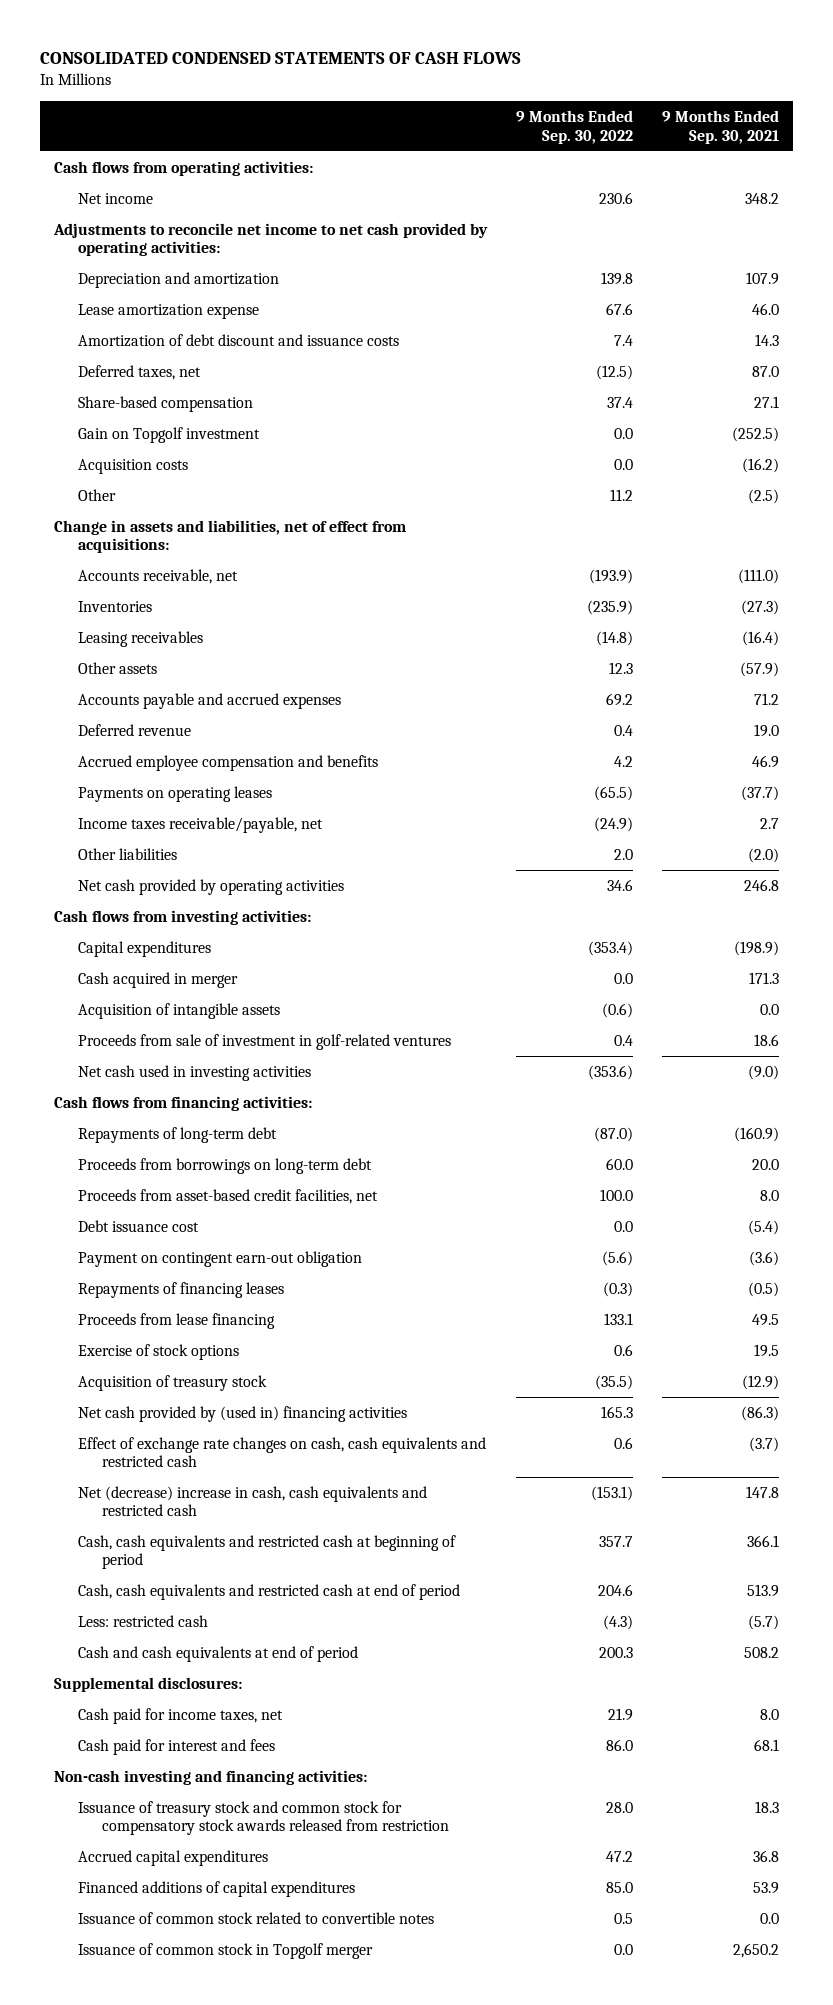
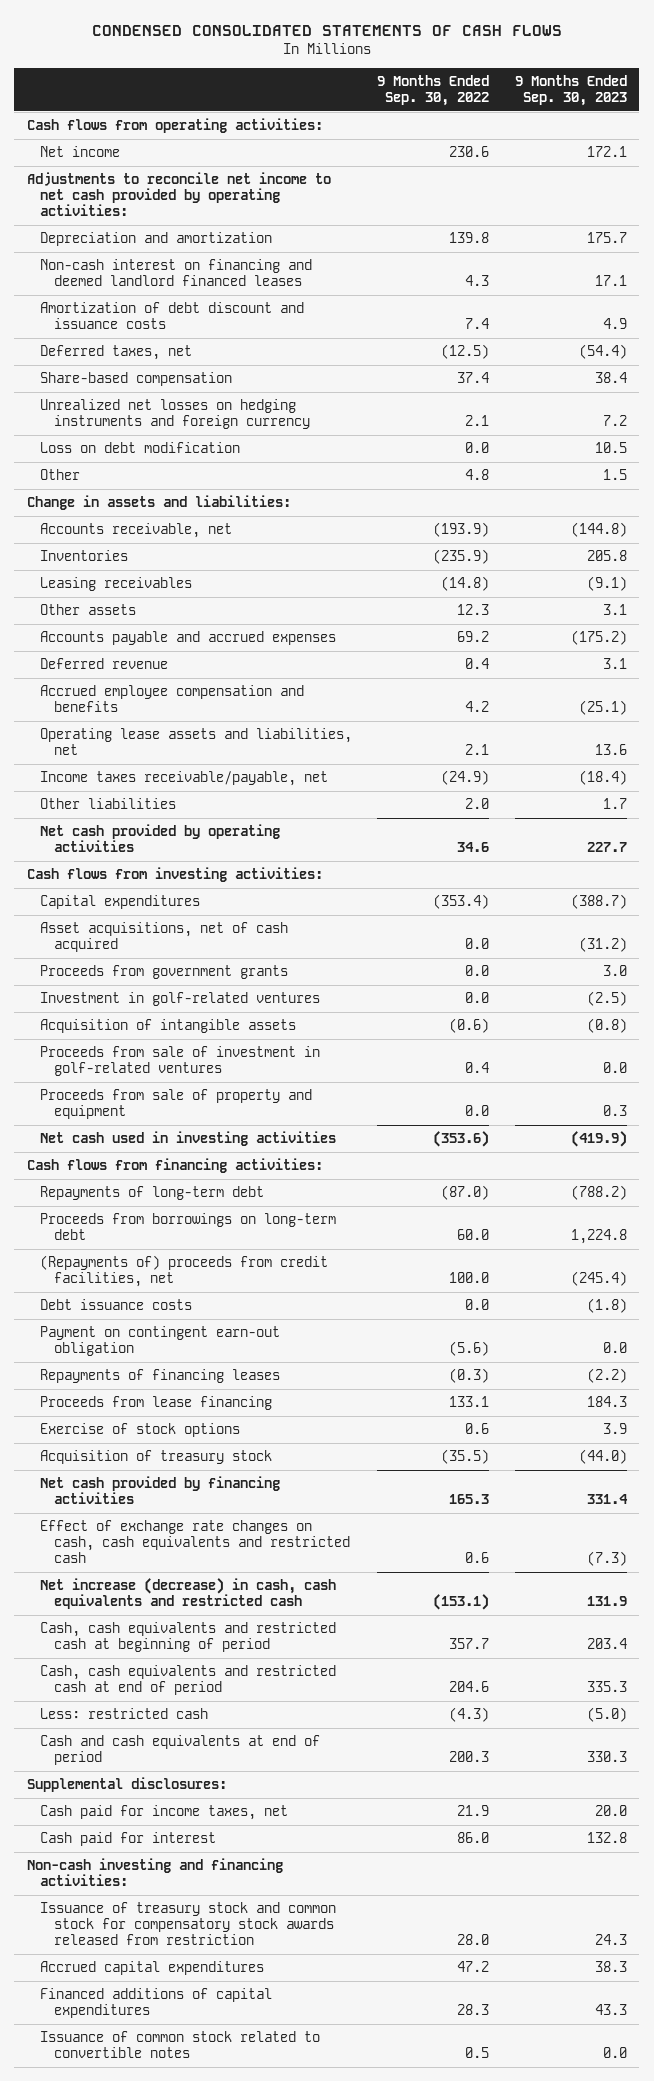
[39,52,521,65] CONSOLIDATED CONDENSED STATEMENTS OF CASH FLOWS -> [91,24,562,36] CONDENSED CONSOLIDATED STATEMENTS OF CASH FLOWS
[662,109,780,144] 9 Months Ended Sep. 30, 2021 -> none
none -> [514,75,627,107] 9 Months Ended Sep. 30, 2023
[78,303,260,319] Lease amortization expense -> none
none -> [40,259,313,287] Non-cash interest on financing and deemed landlord financed leases
[78,426,261,443] Gain on Topgolf investment -> none
[78,458,189,474] Acquisition costs -> none
none -> [40,399,310,430] Unrealized net losses on hedging instruments and foreign currency
none -> [40,442,241,454] Loss on debt modification
[610,488,634,501] 11.2 -> [465,469,490,481] 4.8
[54,519,407,554] Change in assets and liabilities, net of effect from acquisitions: -> [27,495,292,511] Change in assets and liabilities:
[78,785,273,802] Payments on operating leases -> none
none -> [40,728,353,756] Operating lease assets and liabilities, net
[78,971,239,988] Cash acquired in merger -> none
none -> [40,922,289,953] Asset acquisitions, net of cash acquired
none -> [40,965,289,980] Proceeds from government grants
none -> [40,992,321,1007] Investment in golf-related ventures
none -> [40,1089,313,1120] Proceeds from sale of property and equipment
[78,1188,379,1204] Proceeds from asset-based credit facilities, net -> [40,1255,329,1288] (Repayments of) proceeds from credit facilities, net
[78,1219,200,1232] Debt issuance cost -> [40,1299,193,1311] Debt issuance costs
[78,1405,408,1422] Net cash provided by (used in) financing activities -> [40,1476,281,1505] Net cash provided by financing activities
[78,1485,428,1517] Net (decrease) increase in cash, cash equivalents and restricted cash -> [40,1578,337,1610] Net increase (decrease) in cash, cash equivalents and restricted cash
[78,1738,276,1755] Cash paid for interest and fees -> [40,1832,217,1847] Cash paid for interest
[606,1881,634,1893] 85.0 -> [457,2004,490,2016] 28.3
[78,1942,374,1959] Issuance of common stock in Topgolf merger -> none

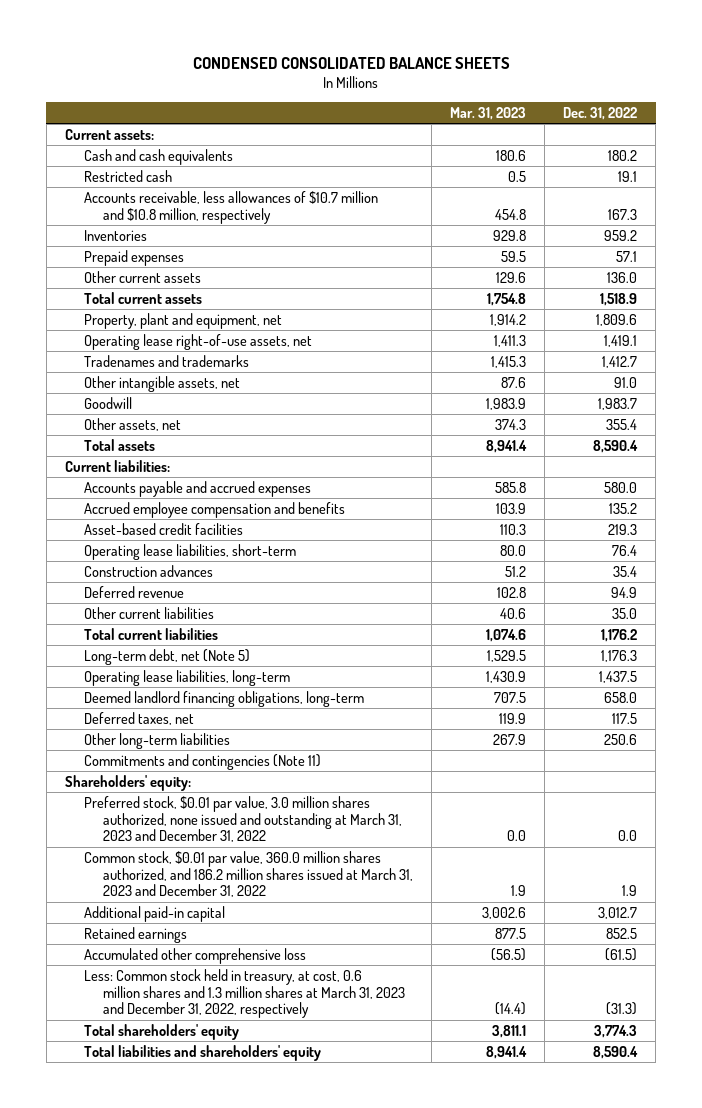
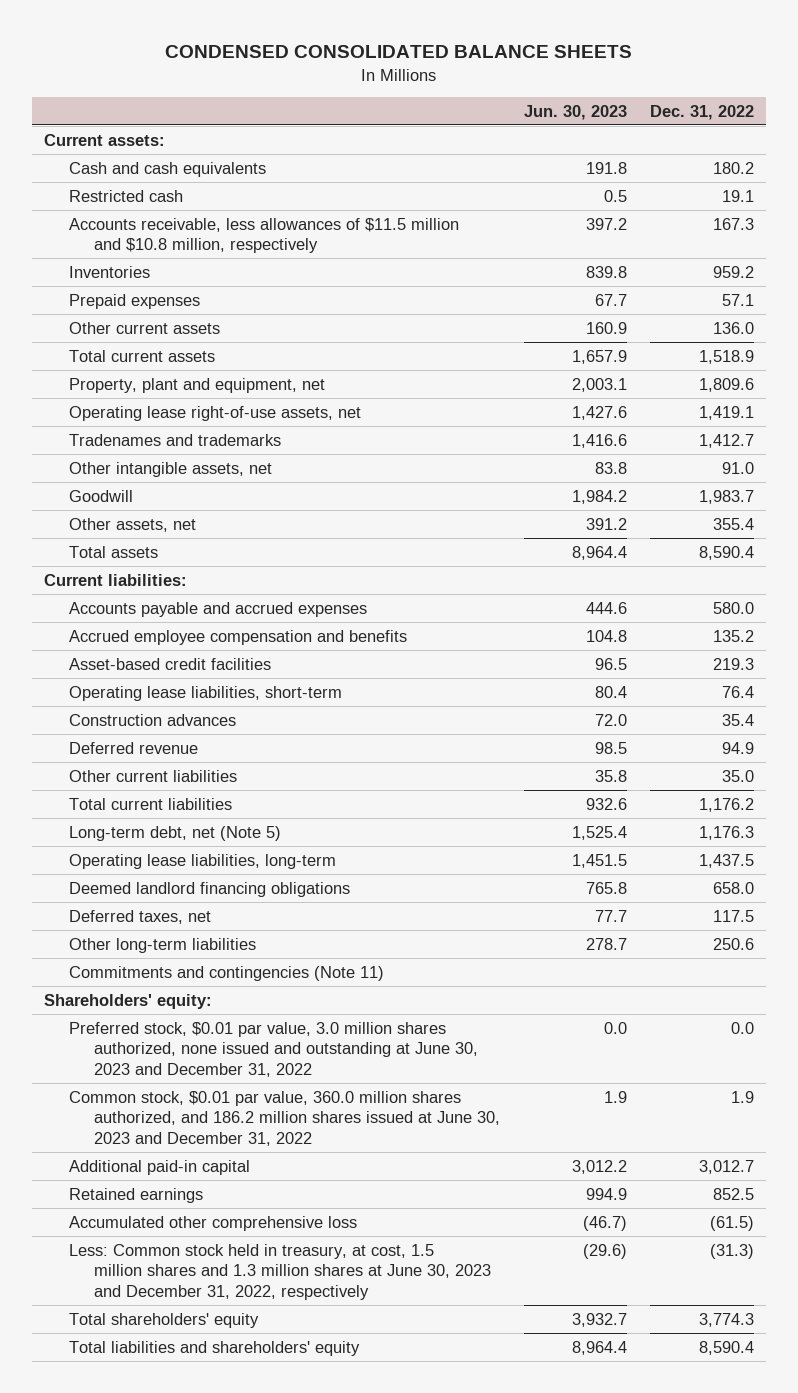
[450,107,527,121] Mar. 31, 2023 -> none
none -> [523,104,627,120] Jun. 30, 2023
[83,190,378,224] Accounts receivable, less allowances of $10.7 million and $10.8 million, respectively -> [69,217,460,254] Accounts receivable, less allowances of $11.5 million and $10.8 million, respectively
[83,690,364,707] Deemed landlord financing obligations, long-term -> [69,881,351,897] Deemed landlord financing obligations
[83,795,403,843] Preferred stock, $0.01 par value, 3.0 million shares authorized, none issued and outstanding at March 31, 2023 and December 31, 2022 -> [69,1021,479,1077] Preferred stock, $0.01 par value, 3.0 million shares authorized, none issued and outstanding at June 30, 2023 and December 31, 2022
[83,850,414,898] Common stock, $0.01 par value, 360.0 million shares authorized, and 186.2 million shares issued at March 31, 2023 and December 31, 2022 -> [69,1090,501,1146] Common stock, $0.01 par value, 360.0 million shares authorized, and 186.2 million shares issued at June 30, 2023 and December 31, 2022
[83,968,406,1019] Less: Common stock held in treasury, at cost, 0.6 million shares and 1.3 million shares at March 31, 2023 and December 31, 2022, respectively -> [69,1243,492,1300] Less: Common stock held in treasury, at cost, 1.5 million shares and 1.3 million shares at June 30, 2023 and December 31, 2022, respectively

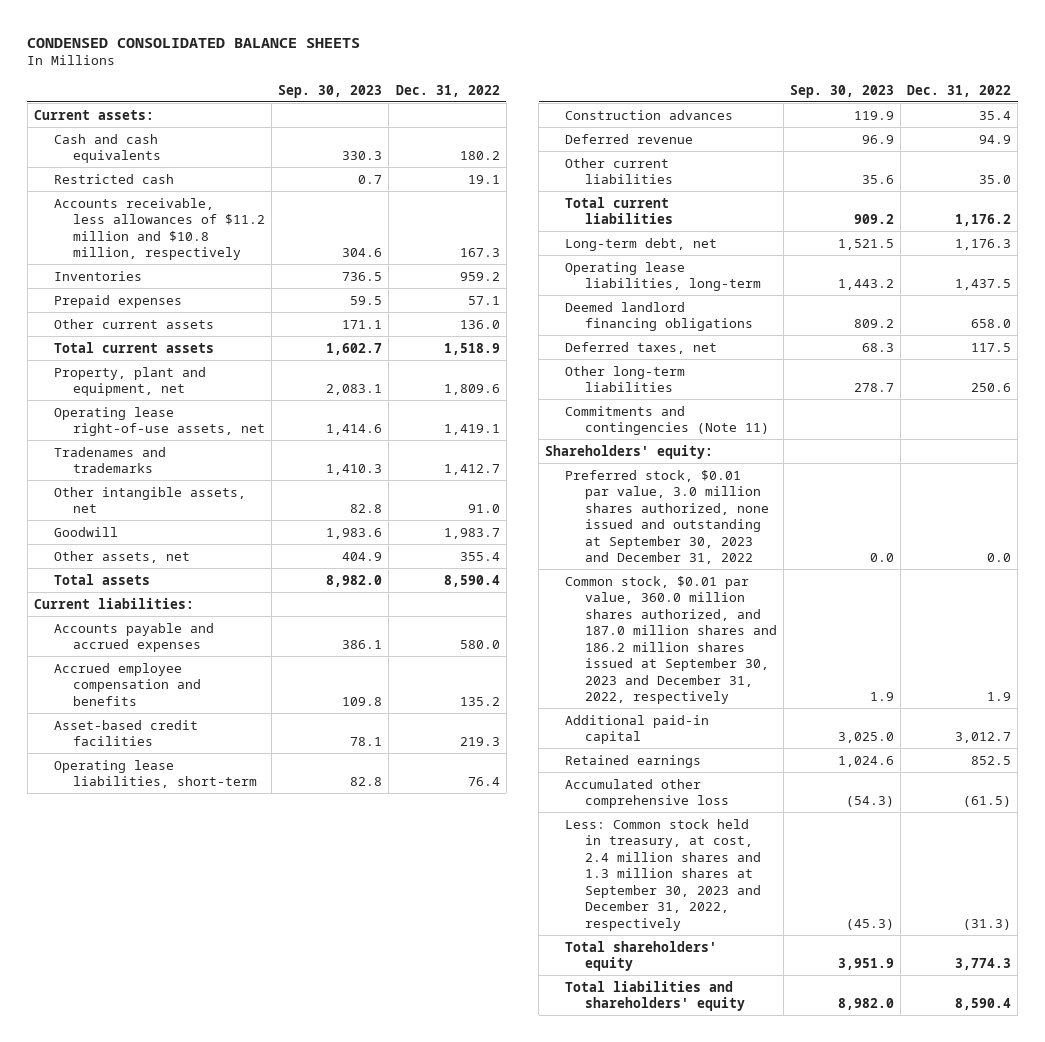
[523,104,627,120] Jun. 30, 2023 -> none
none -> [278,84,383,98] Sep. 30, 2023
[69,217,460,254] Accounts receivable, less allowances of $11.5 million and $10.8 million, respectively -> [53,197,266,261] Accounts receivable, less allowances of $11.2 million and $10.8 million, respectively
[69,825,282,841] Long-term debt, net (Note 5) -> [564,237,717,251] Long-term debt, net
[69,1021,479,1077] Preferred stock, $0.01 par value, 3.0 million shares authorized, none issued and outstanding at June 30, 2023 and December 31, 2022 -> [564,469,769,565] Preferred stock, $0.01 par value, 3.0 million shares authorized, none issued and outstanding at September 30, 2023 and December 31, 2022
[69,1090,501,1146] Common stock, $0.01 par value, 360.0 million shares authorized, and 186.2 million shares issued at June 30, 2023 and December 31, 2022 -> [564,575,777,705] Common stock, $0.01 par value, 360.0 million shares authorized, and 187.0 million shares and 186.2 million shares issued at September 30, 2023 and December 31, 2022, respectively
[69,1243,492,1300] Less: Common stock held in treasury, at cost, 1.5 million shares and 1.3 million shares at June 30, 2023 and December 31, 2022, respectively -> [564,818,761,931] Less: Common stock held in treasury, at cost, 2.4 million shares and 1.3 million shares at September 30, 2023 and December 31, 2022, respectively

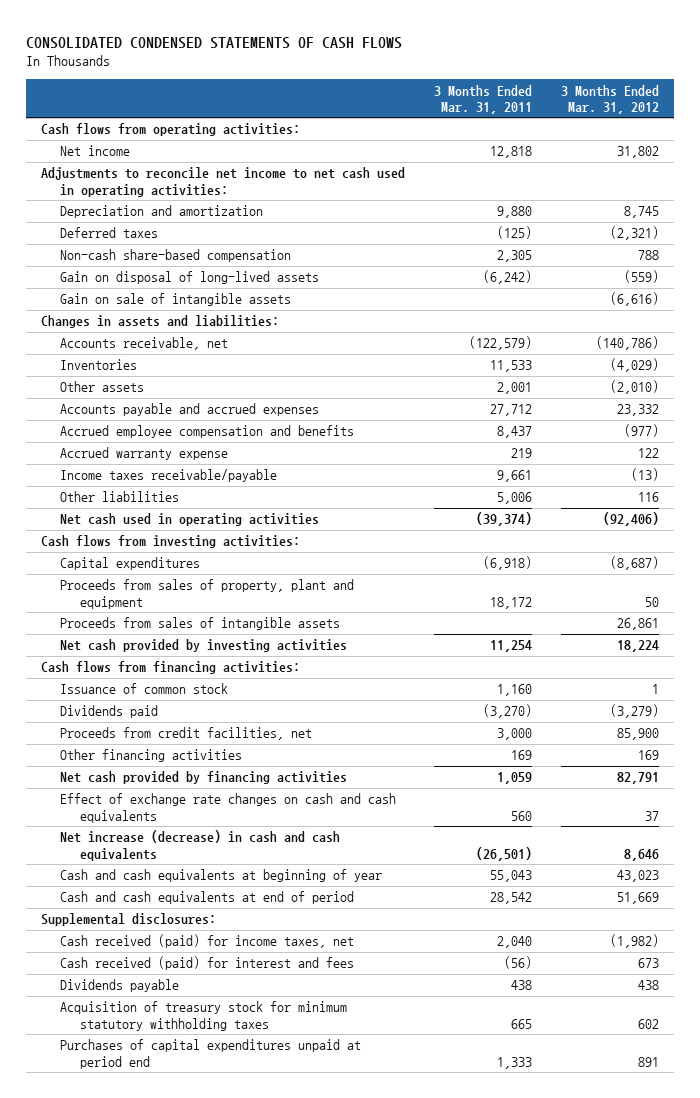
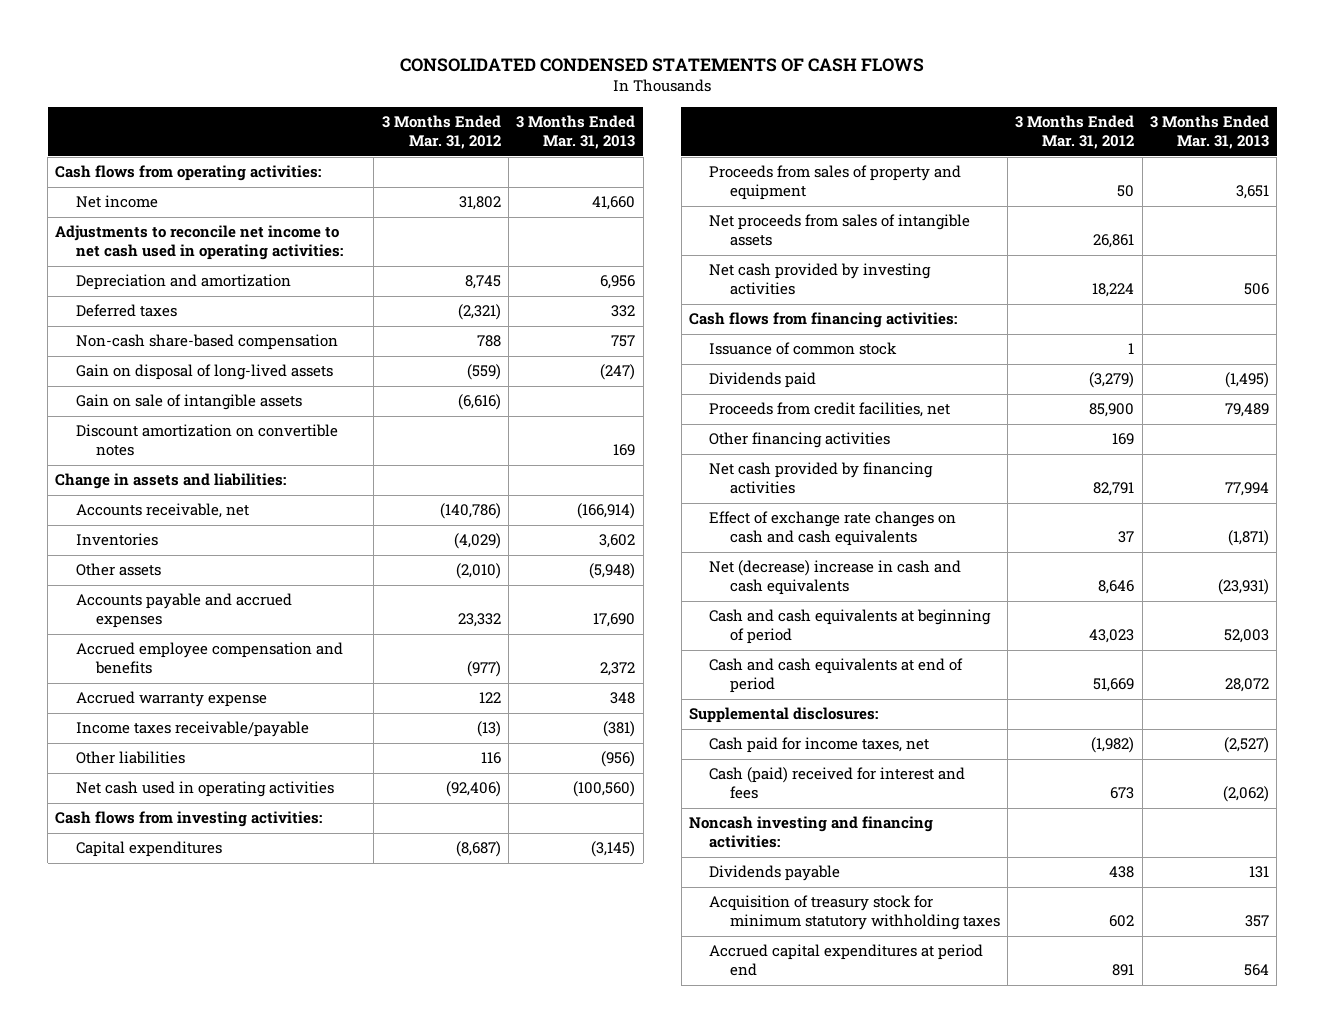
[433,84,532,114] 3 Months Ended Mar. 31, 2011 -> none
none -> [516,115,636,150] 3 Months Ended Mar. 31, 2013
none -> [75,424,338,457] Discount amortization on convertible notes
[40,315,279,329] Changes in assets and liabilities: -> [55,473,287,490] Change in assets and liabilities:
[60,579,355,609] Proceeds from sales of property, plant and equipment -> [709,165,962,201] Proceeds from sales of property and equipment
[60,617,341,631] Proceeds from sales of intangible assets -> [709,214,971,247] Net proceeds from sales of intangible assets
[60,830,341,861] Net increase (decrease) in cash and cash equivalents -> [709,560,962,596] Net (decrease) increase in cash and cash equivalents
[60,869,383,883] Cash and cash equivalents at beginning of year -> [709,609,992,645] Cash and cash equivalents at beginning of period
[60,934,355,949] Cash received (paid) for income taxes, net -> [709,737,930,754] Cash paid for income taxes, net
[60,956,355,971] Cash received (paid) for interest and fees -> [709,767,966,800] Cash (paid) received for interest and fees
none -> [688,816,933,849] Noncash investing and financing activities:
[60,1039,362,1069] Purchases of capital expenditures unpaid at period end -> [709,944,984,977] Accrued capital expenditures at period end

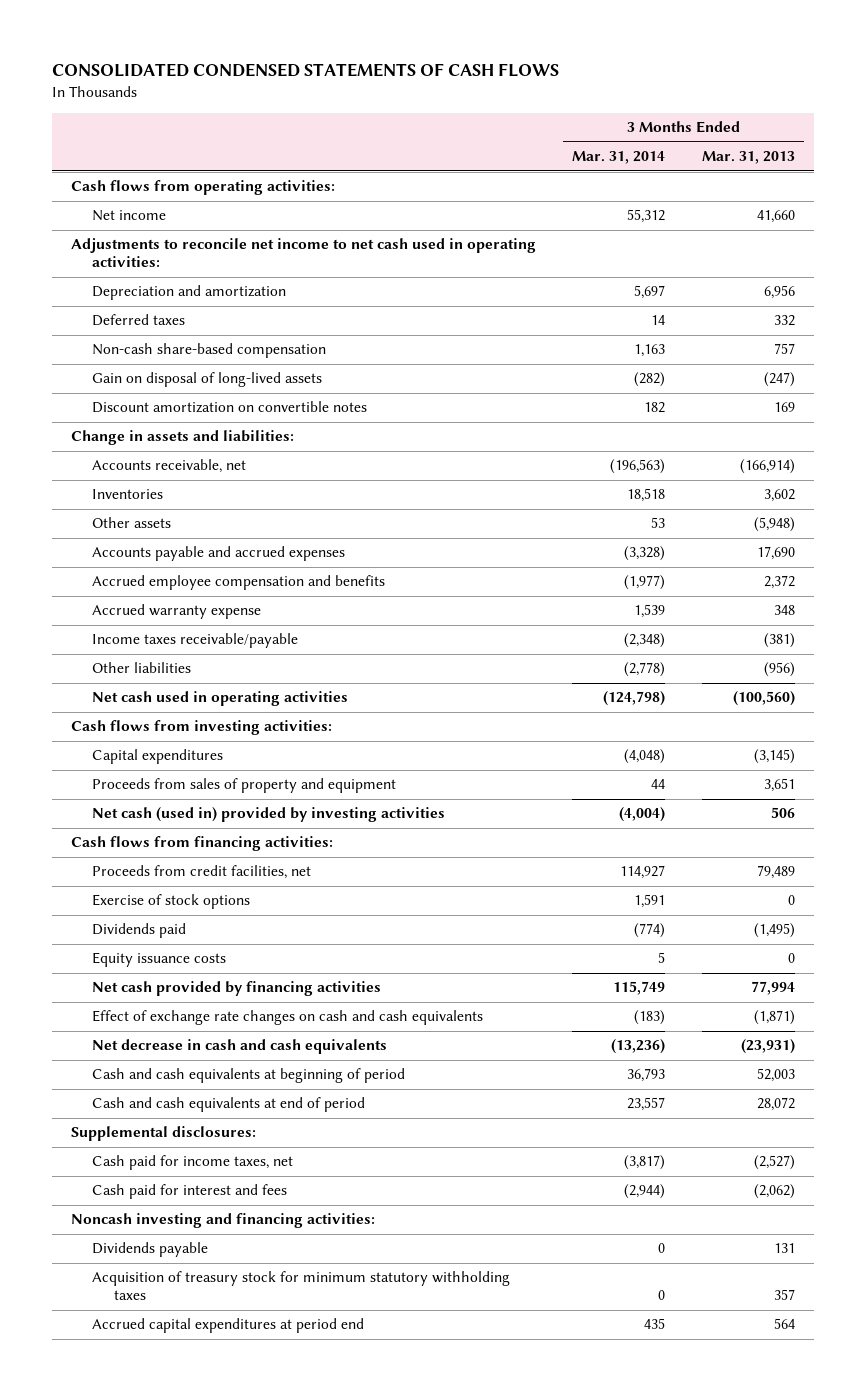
[381,115,501,150] 3 Months Ended Mar. 31, 2012 -> none
none -> [572,151,666,165] Mar. 31, 2014
[75,394,302,411] Gain on sale of intangible assets -> none
[709,214,971,247] Net proceeds from sales of intangible assets -> none
[709,263,932,296] Net cash provided by investing activities -> [92,807,446,823] Net cash (used in) provided by investing activities
[709,342,898,356] Issuance of common stock -> none
[709,432,891,449] Other financing activities -> none
none -> [92,894,251,910] Exercise of stock options
[709,372,817,389] Dividends paid -> [92,923,187,939] Dividends paid
none -> [92,952,227,968] Equity issuance costs
[709,560,962,596] Net (decrease) increase in cash and cash equivalents -> [92,1039,388,1055] Net decrease in cash and cash equivalents
[709,767,966,800] Cash (paid) received for interest and fees -> [92,1184,288,1200] Cash paid for interest and fees

